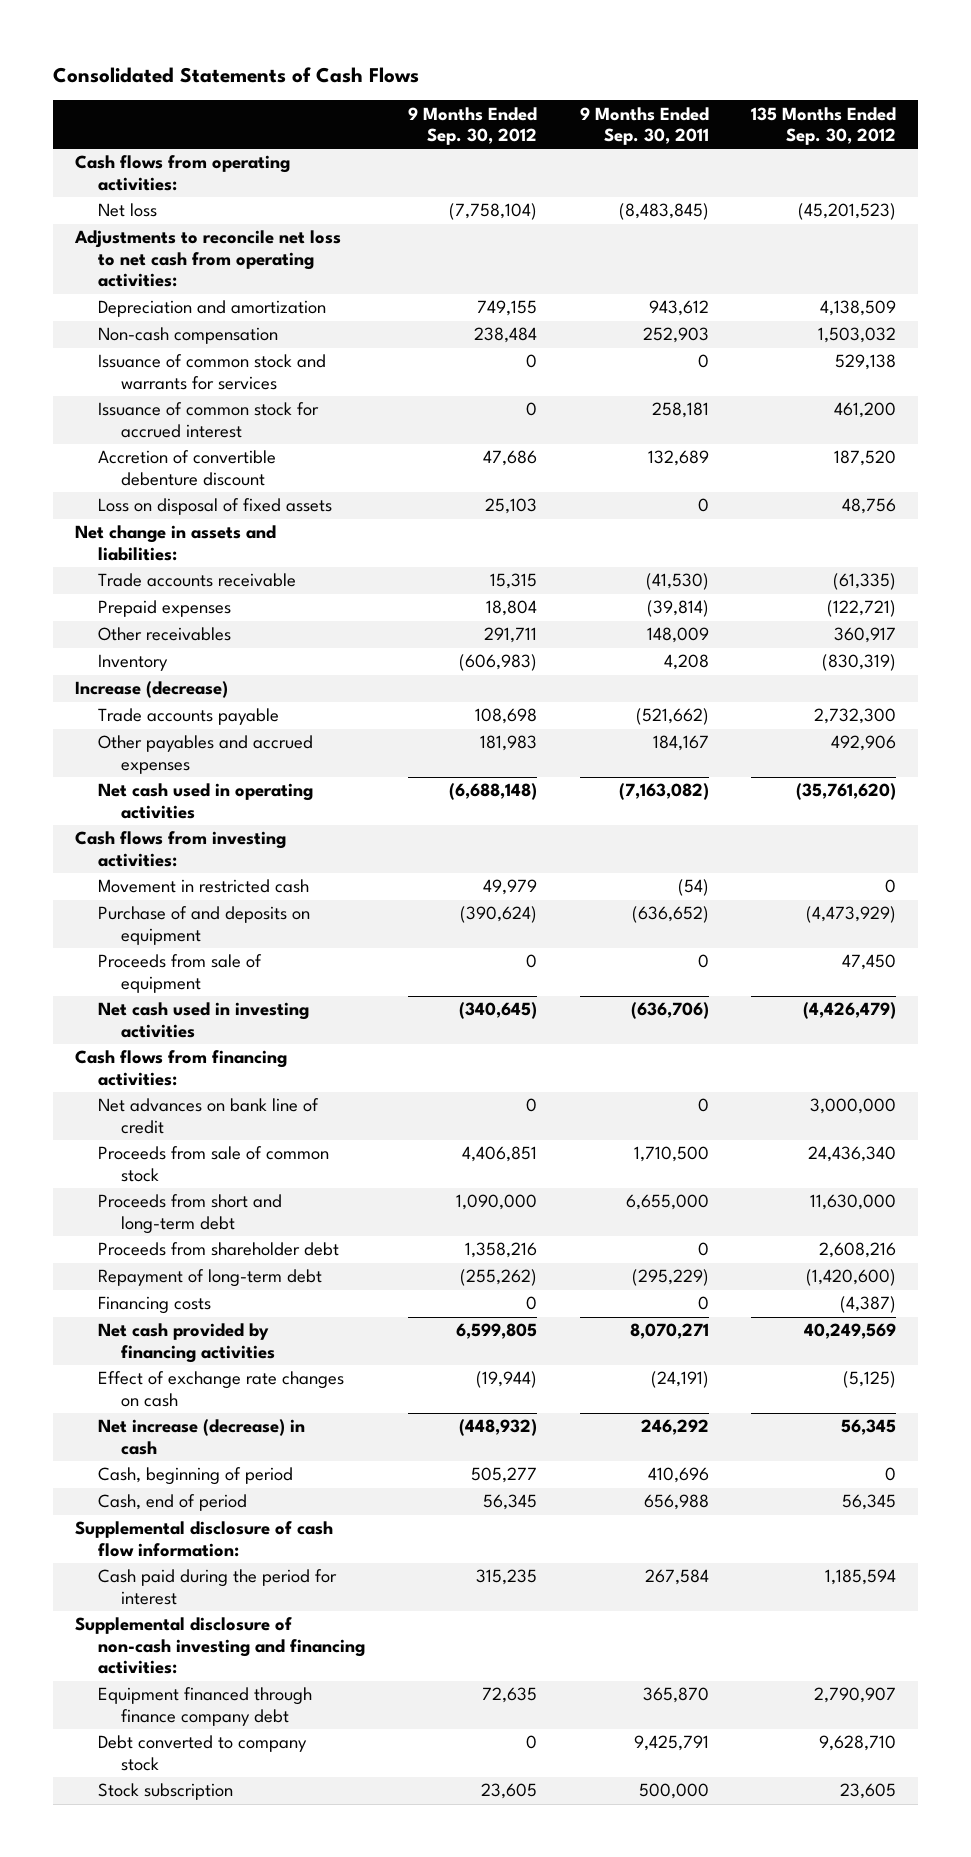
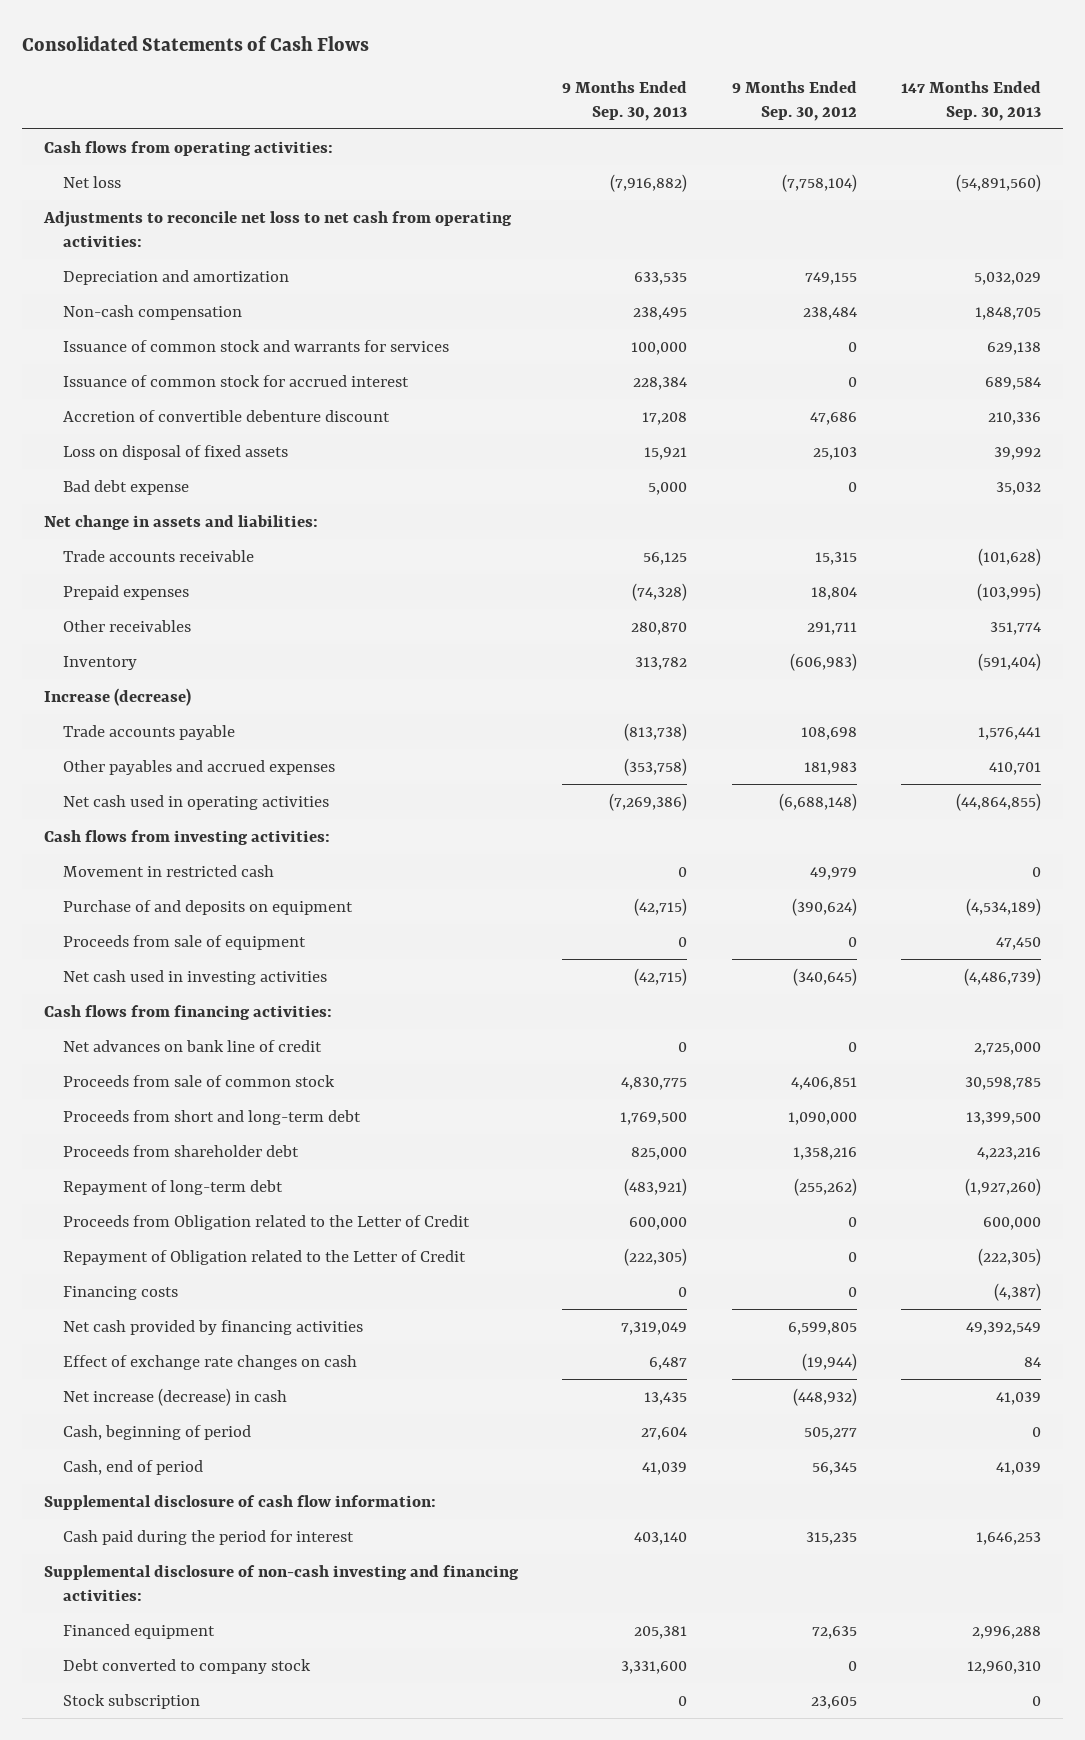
[579,106,709,146] 9 Months Ended Sep. 30, 2011 -> none
[751,106,897,146] 135 Months Ended Sep. 30, 2012 -> none
none -> [562,81,688,121] 9 Months Ended Sep. 30, 2013
none -> [901,81,1042,121] 147 Months Ended Sep. 30, 2013
none -> [62,479,189,495] Bad debt expense
none -> [62,1214,470,1230] Proceeds from Obligation related to the Letter of Credit
none -> [62,1249,466,1265] Repayment of Obligation related to the Letter of Credit
[97,1687,312,1726] Equipment financed through finance company debt -> [62,1623,215,1639] Financed equipment

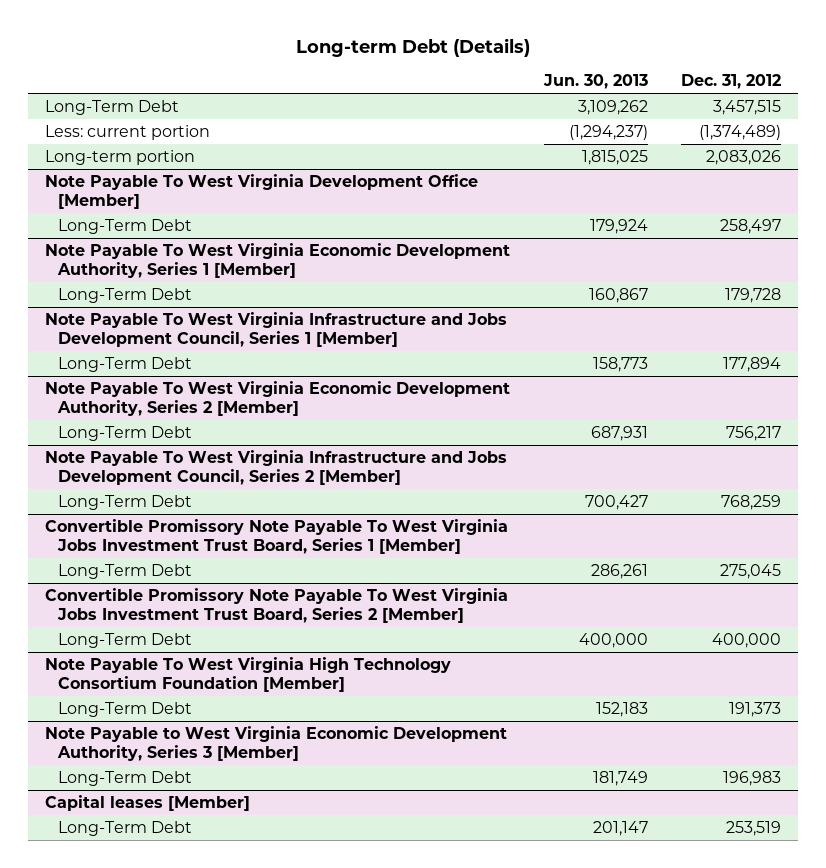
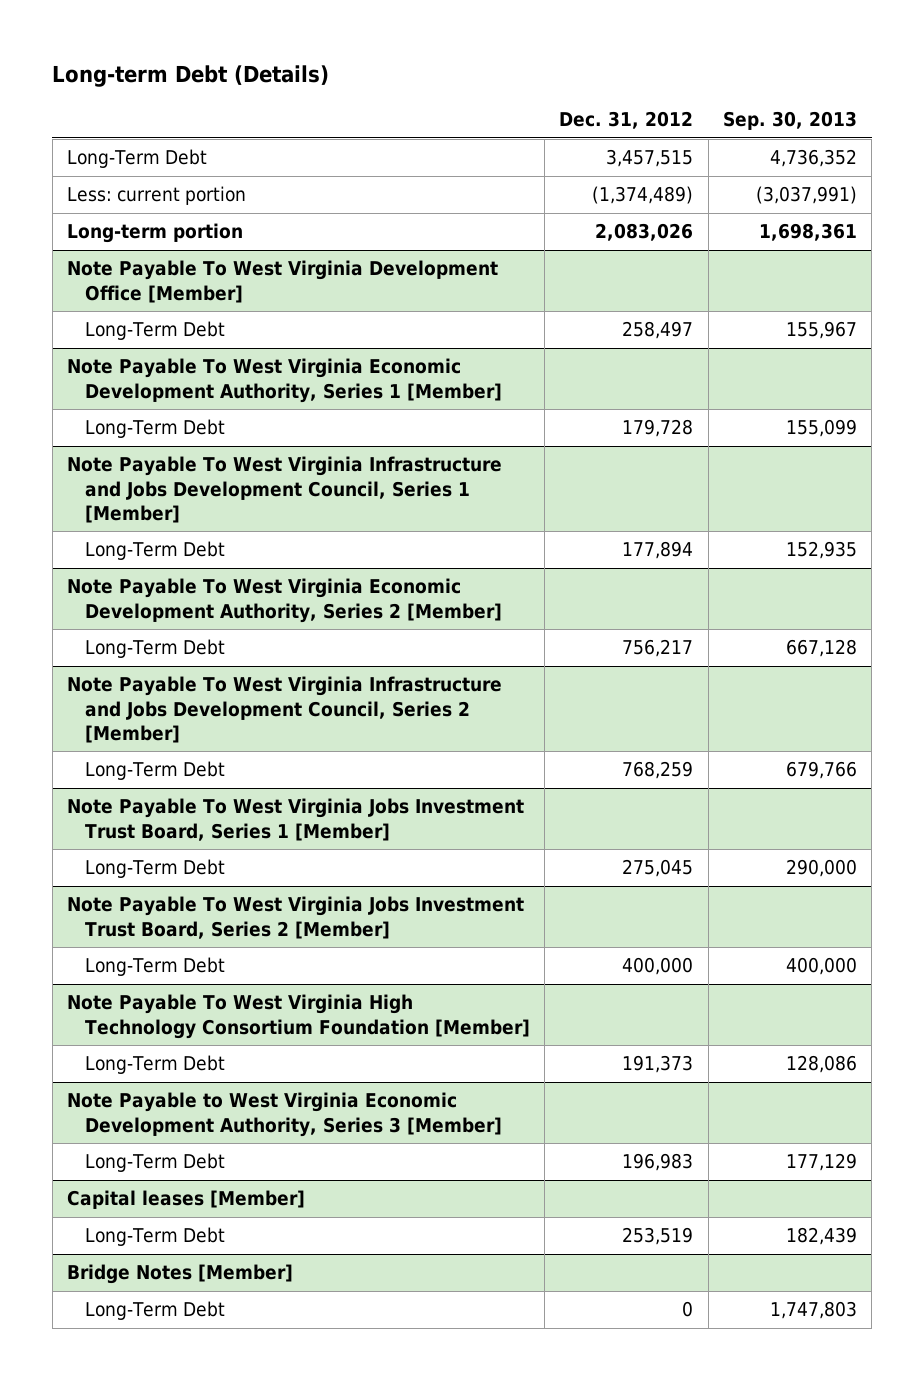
[542,74,648,90] Jun. 30, 2013 -> none
none -> [722,110,857,130] Sep. 30, 2013
[44,518,508,555] Convertible Promissory Note Payable To West Virginia Jobs Investment Trust Board, Series 1 [Member] -> [66,798,524,841] Note Payable To West Virginia Jobs Investment Trust Board, Series 1 [Member]
[44,587,508,624] Convertible Promissory Note Payable To West Virginia Jobs Investment Trust Board, Series 2 [Member] -> [66,896,524,939] Note Payable To West Virginia Jobs Investment Trust Board, Series 2 [Member]
none -> [66,1264,293,1285] Bridge Notes [Member]
none -> [84,1301,225,1321] Long-Term Debt

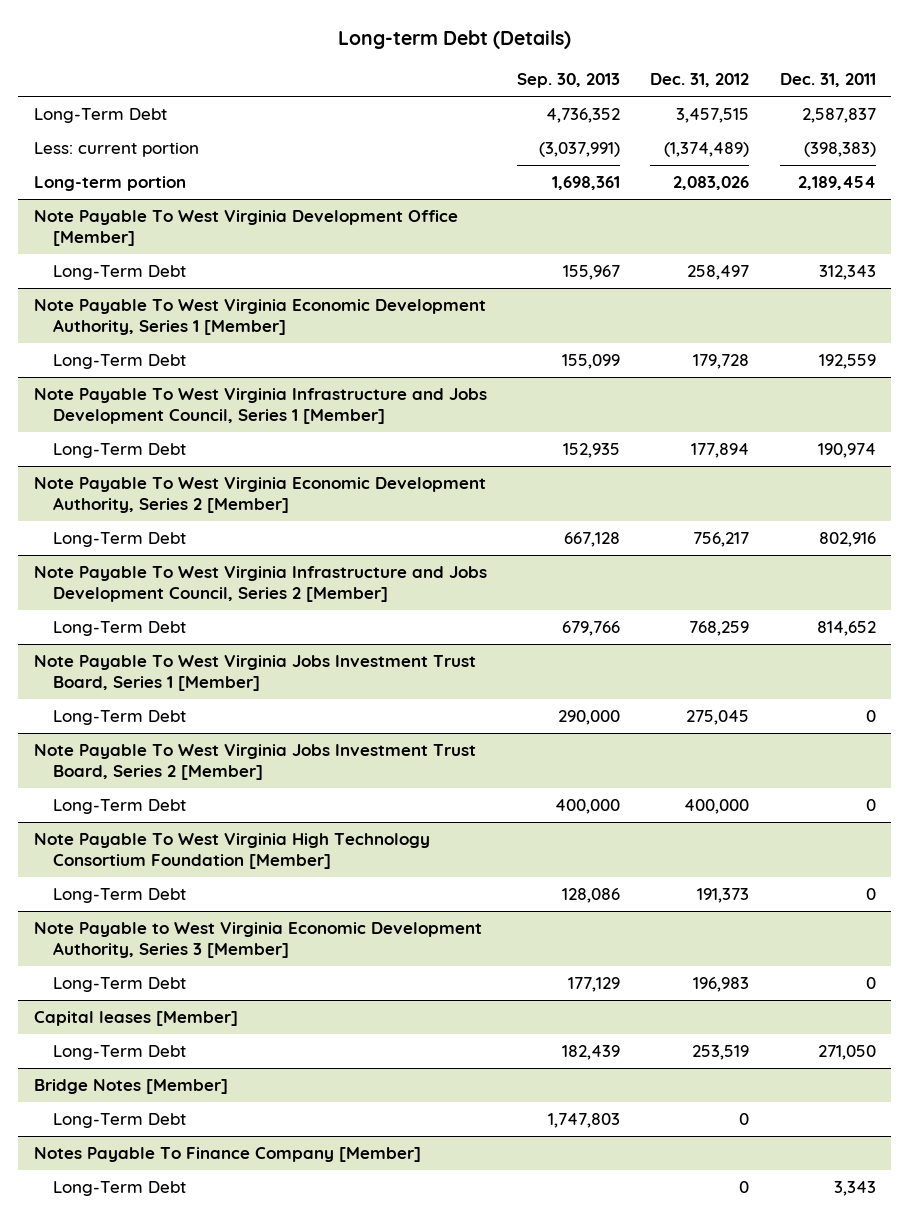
none -> [779,73,876,88] Dec. 31, 2011
none -> [33,1147,421,1163] Notes Payable To Finance Company [Member]
none -> [52,1181,186,1197] Long-Term Debt

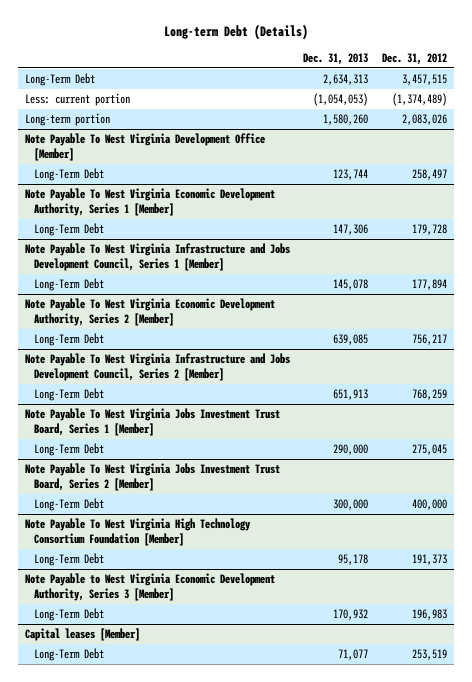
[517,73,621,89] Sep. 30, 2013 -> none
[779,73,876,88] Dec. 31, 2011 -> none
none -> [303,53,369,66] Dec. 31, 2013
[33,1079,228,1095] Bridge Notes [Member] -> none
[52,1113,186,1129] Long-Term Debt -> none
[33,1147,421,1163] Notes Payable To Finance Company [Member] -> none
[52,1181,186,1197] Long-Term Debt -> none

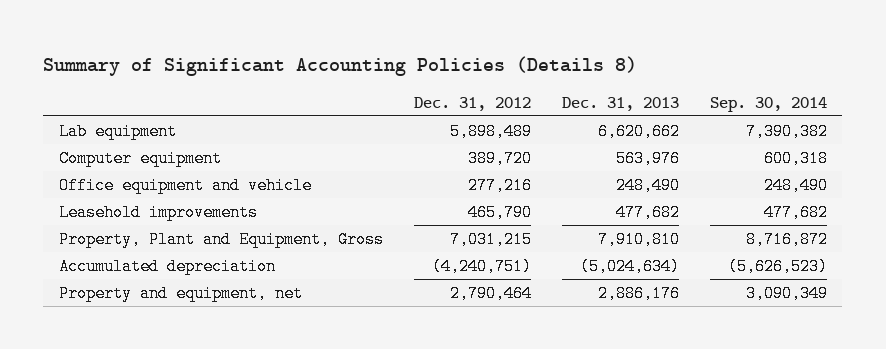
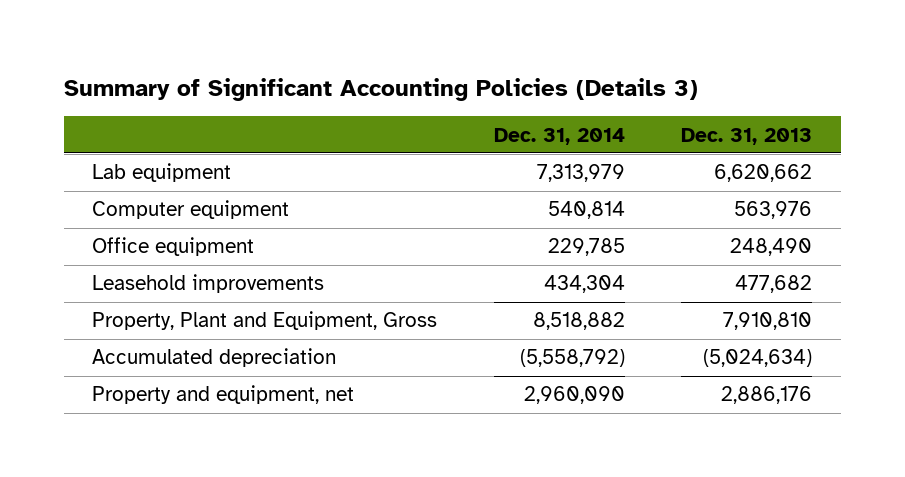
[43,56,638,77] Summary of Significant Accounting Policies (Details 8) -> [63,77,698,101] Summary of Significant Accounting Policies (Details 3)
[413,97,531,112] Dec. 31, 2012 -> none
[709,97,827,113] Sep. 30, 2014 -> none
none -> [493,127,625,145] Dec. 31, 2014
[58,176,312,194] Office equipment and vehicle -> [92,237,255,257] Office equipment

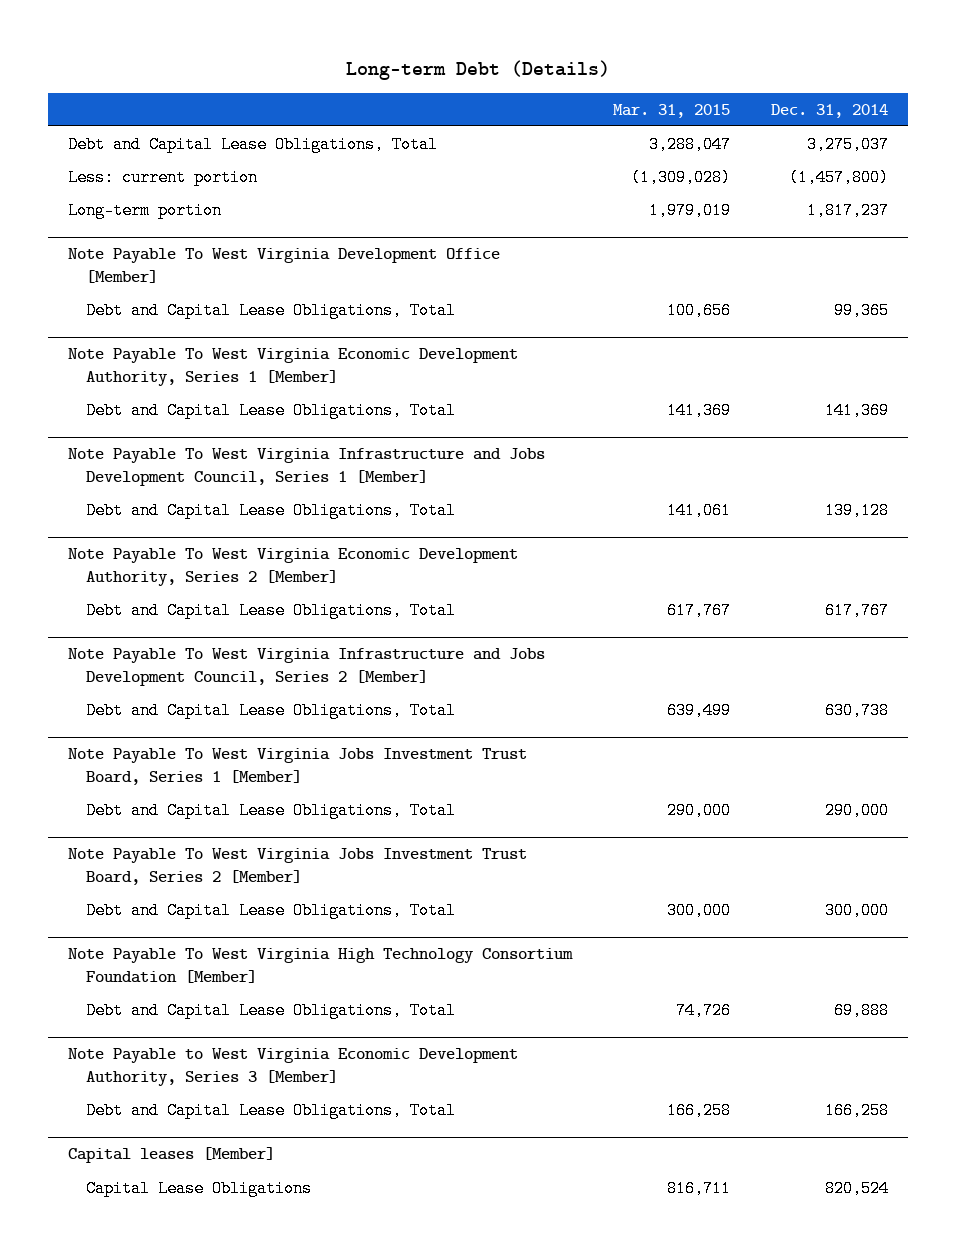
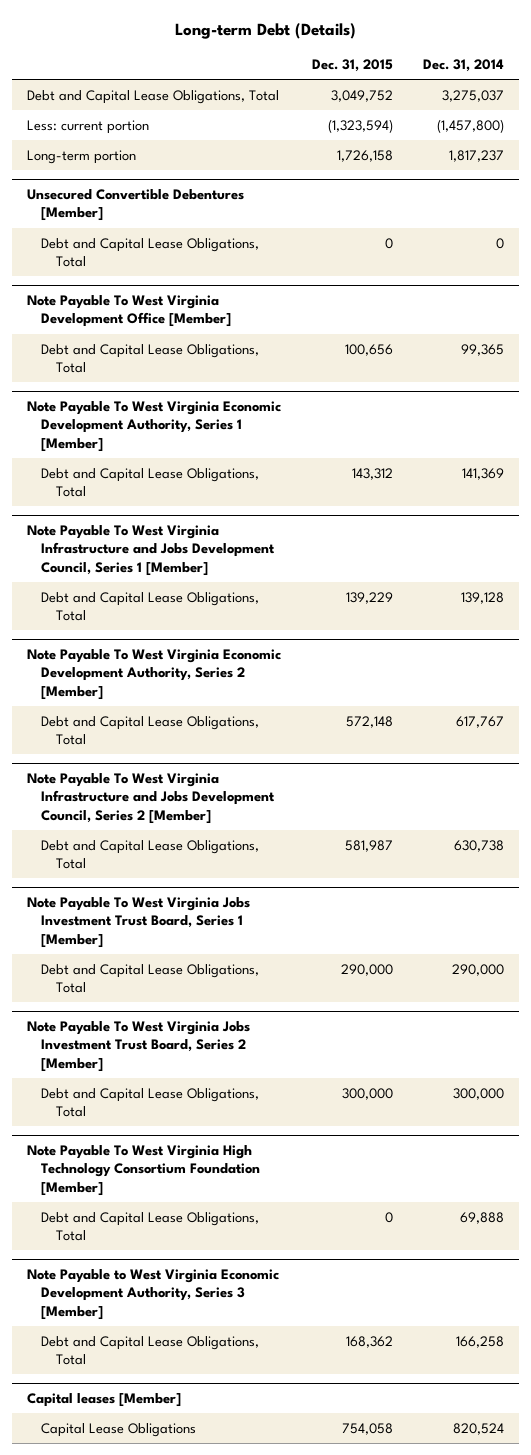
[612,103,730,118] Mar. 31, 2015 -> none
none -> [311,59,393,73] Dec. 31, 2015
none -> [27,188,245,222] Unsecured Convertible Debentures [Member]
none -> [41,237,260,268] Debt and Capital Lease Obligations, Total

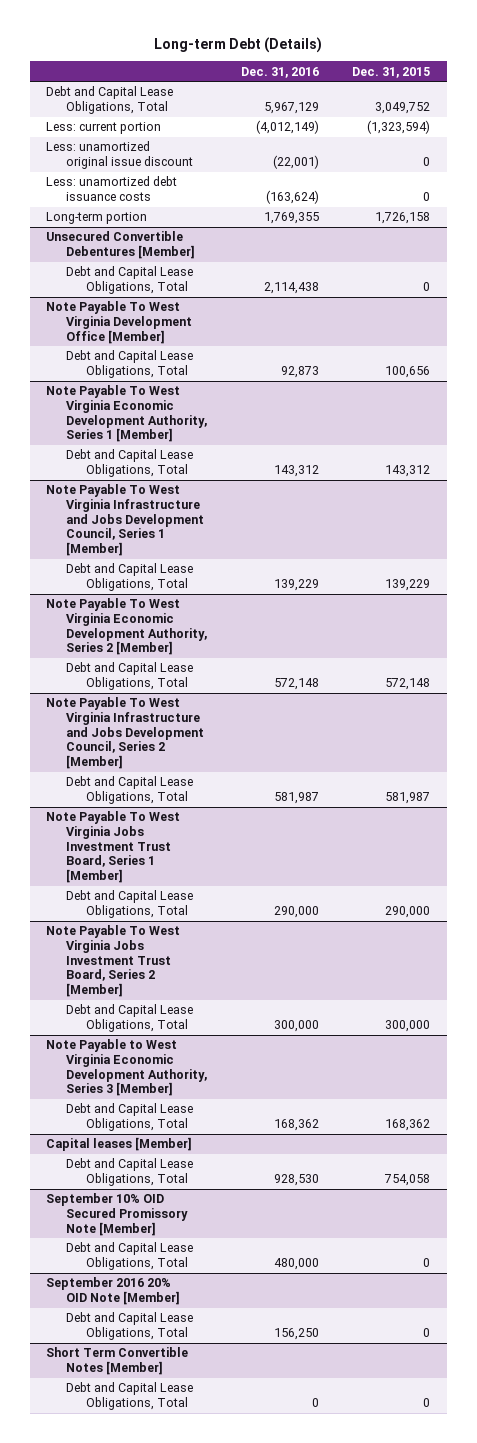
[423,59,505,73] Dec. 31, 2014 -> none
none -> [240,66,319,78] Dec. 31, 2016
none -> [46,141,194,170] Less: unamortized original issue discount
none -> [46,176,178,202] Less: unamortized debt issuance costs
[27,1144,261,1196] Note Payable To West Virginia High Technology Consortium Foundation [Member] -> none
[41,1211,260,1242] Debt and Capital Lease Obligations, Total -> none
[41,1422,197,1437] Capital Lease Obligations -> [66,1158,194,1187] Debt and Capital Lease Obligations, Total
none -> [46,1193,189,1236] September 10% OID Secured Promissory Note [Member]
none -> [66,1242,194,1271] Debt and Capital Lease Obligations, Total
none -> [46,1277,181,1306] September 2016 20% OID Note [Member]
none -> [66,1312,194,1341] Debt and Capital Lease Obligations, Total
none -> [46,1347,189,1376] Short Term Convertible Notes [Member]
none -> [66,1382,194,1411] Debt and Capital Lease Obligations, Total

